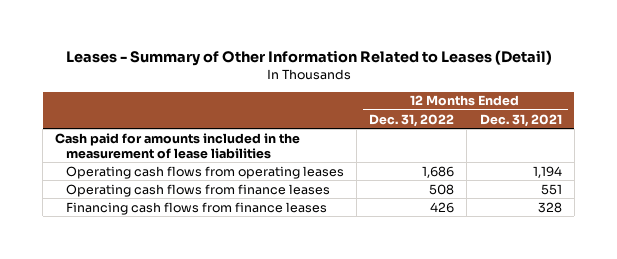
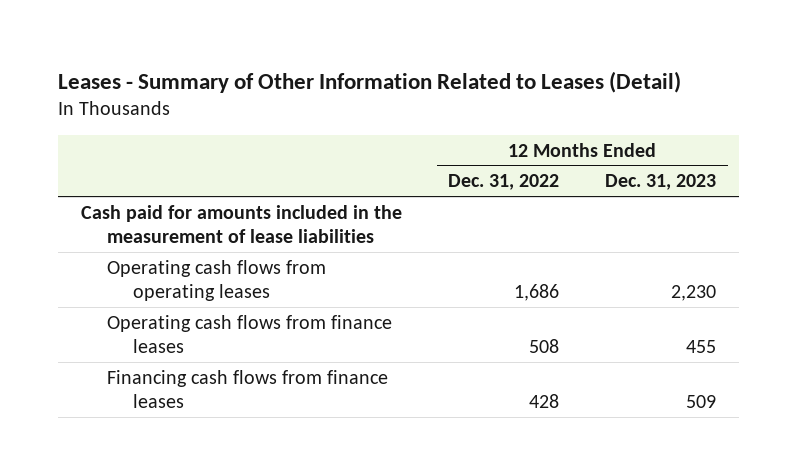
[479,113,562,127] Dec. 31, 2021 -> none
none -> [605,174,717,191] Dec. 31, 2023
[430,201,455,213] 426 -> [529,394,560,409] 428

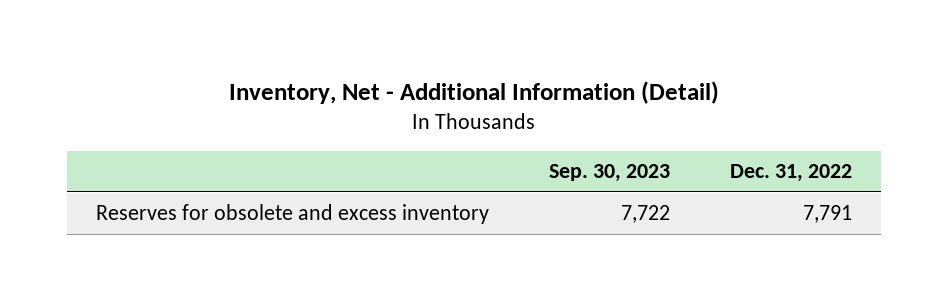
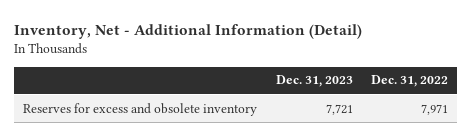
[549,164,671,183] Sep. 30, 2023 -> none
none -> [275,75,353,88] Dec. 31, 2023
[96,204,490,225] Reserves for obsolete and excess inventory -> [23,102,258,116] Reserves for excess and obsolete inventory
[802,205,852,224] 7,791 -> [420,103,448,115] 7,971

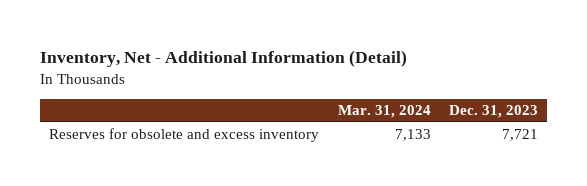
[370,75,448,88] Dec. 31, 2022 -> none
none -> [337,105,431,119] Mar. 31, 2024
[23,102,258,116] Reserves for excess and obsolete inventory -> [49,128,320,143] Reserves for obsolete and excess inventory

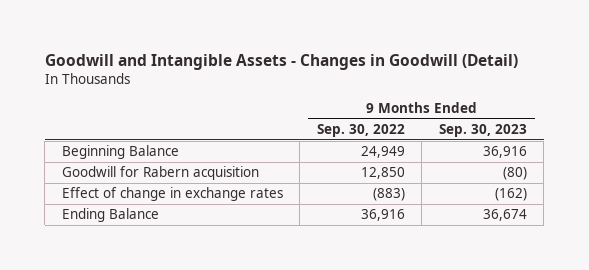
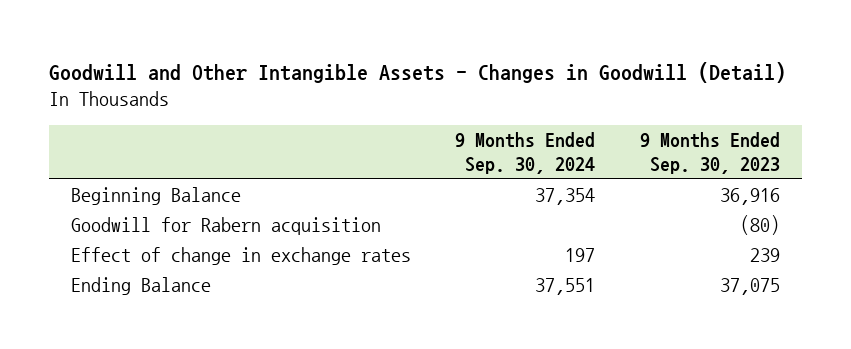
[44,54,518,71] Goodwill and Intangible Assets - Changes in Goodwill (Detail) -> [49,62,787,84] Goodwill and Other Intangible Assets - Changes in Goodwill (Detail)
[316,124,405,138] Sep. 30, 2022 -> none
none -> [455,131,596,174] 9 Months Ended Sep. 30, 2024
[494,188,527,202] (162) -> [749,248,780,263] 239
[482,209,527,222] 36,674 -> [719,278,780,296] 37,075

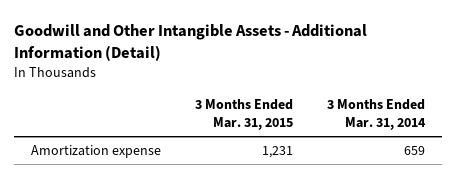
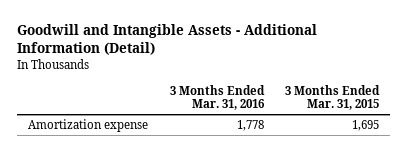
[13,23,367,61] Goodwill and Other Intangible Assets - Additional Information (Detail) -> [17,24,318,56] Goodwill and Intangible Assets - Additional Information (Detail)
[327,99,427,131] 3 Months Ended Mar. 31, 2014 -> none
none -> [169,84,265,111] 3 Months Ended Mar. 31, 2016
[261,146,293,159] 1,231 -> [352,120,380,132] 1,695

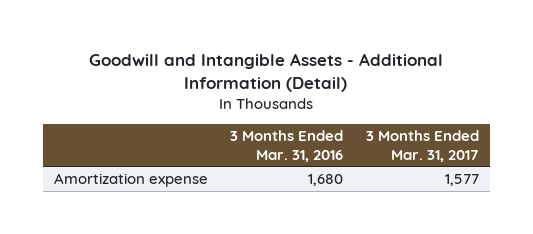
[285,84,381,111] 3 Months Ended Mar. 31, 2015 -> none
none -> [365,130,479,162] 3 Months Ended Mar. 31, 2017
[236,120,264,132] 1,778 -> [308,174,344,187] 1,680

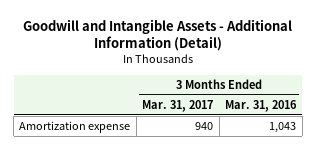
[308,174,344,187] 1,680 -> [269,122,297,134] 1,043
[444,174,479,187] 1,577 -> [195,122,214,131] 940

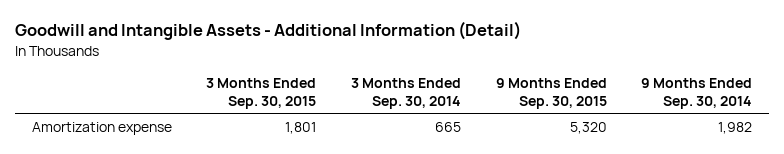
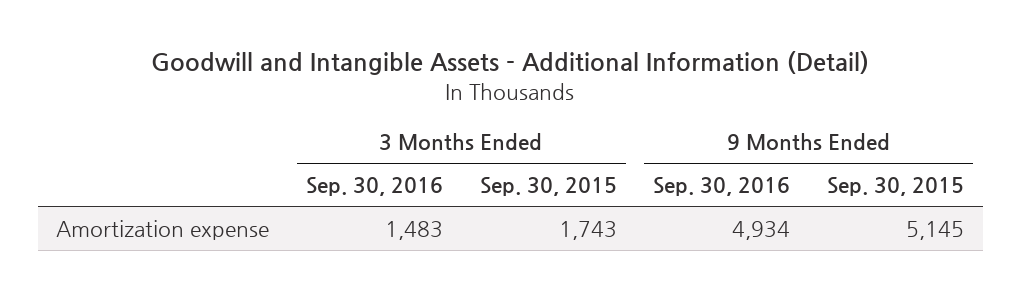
[350,77,461,109] 3 Months Ended Sep. 30, 2014 -> none
[641,77,753,109] 9 Months Ended Sep. 30, 2014 -> none
none -> [305,177,443,197] Sep. 30, 2016
none -> [653,177,791,197] Sep. 30, 2016
[285,121,317,134] 1,801 -> [558,220,617,240] 1,743
[569,121,607,134] 5,320 -> [906,220,965,240] 5,145

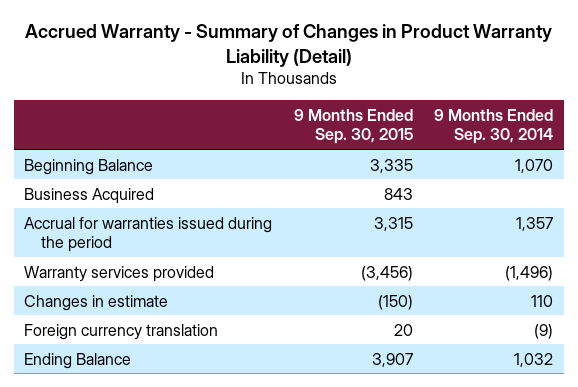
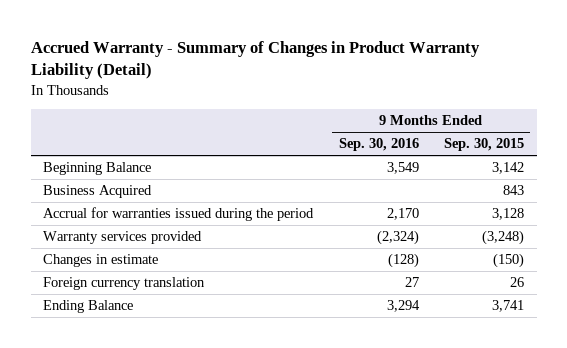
[434,108,554,145] 9 Months Ended Sep. 30, 2014 -> none
none -> [338,138,419,152] Sep. 30, 2016
[369,158,413,173] 3,335 -> [491,162,524,175] 3,142
[373,216,413,231] 3,315 -> [491,208,524,221] 3,128
[360,265,413,281] (3,456) -> [481,230,524,246] (3,248)
[393,323,413,336] 20 -> [509,277,524,288] 26
[371,352,413,367] 3,907 -> [491,300,524,313] 3,741

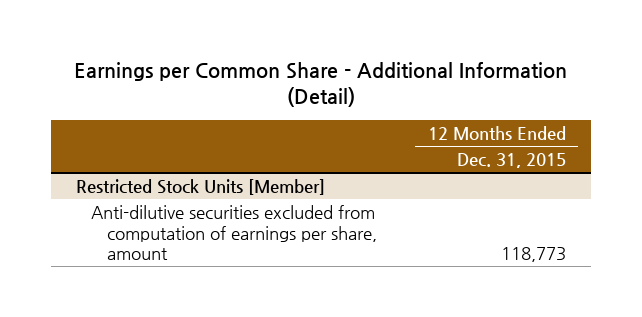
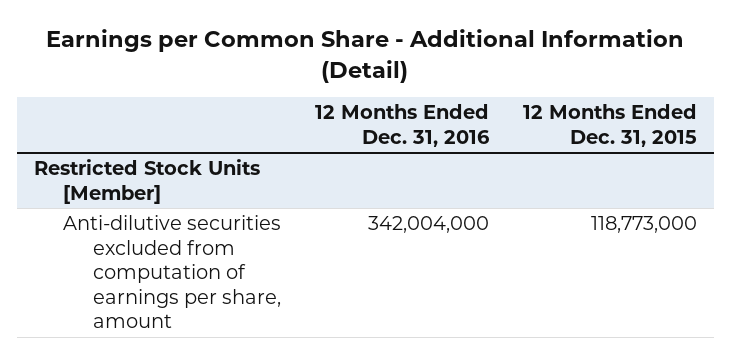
none -> [315,104,491,147] 12 Months Ended Dec. 31, 2016
[500,247,566,263] 118,773 -> [591,216,698,234] 118,773,000

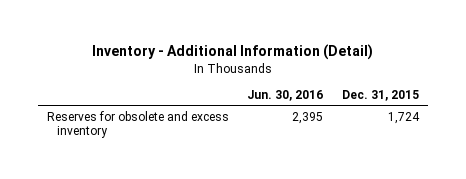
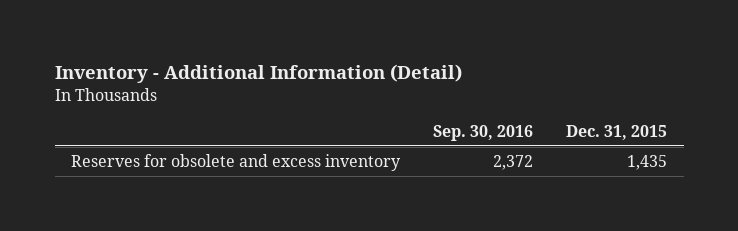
[247,90,324,102] Jun. 30, 2016 -> none
none -> [433,125,534,142] Sep. 30, 2016
[387,111,420,124] 1,724 -> [627,155,668,171] 1,435

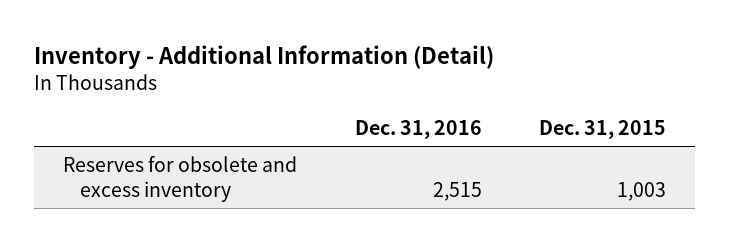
[433,125,534,142] Sep. 30, 2016 -> none
none -> [354,119,482,139] Dec. 31, 2016
[627,155,668,171] 1,435 -> [617,181,667,201] 1,003

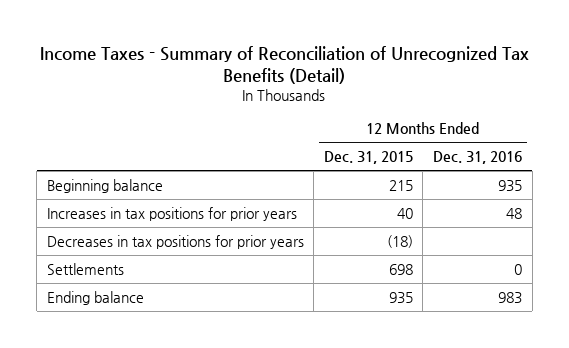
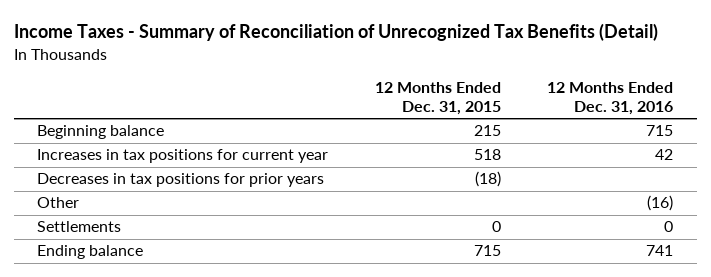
[498,180,523,193] 935 -> [646,125,674,137] 715
[46,207,297,222] Increases in tax positions for prior years -> [37,149,329,164] Increases in tax positions for current year
[396,208,413,220] 40 -> [473,149,501,161] 518
[506,208,523,220] 48 -> [655,149,674,161] 42
none -> [37,197,80,209] Other
[388,264,413,276] 698 -> [491,221,501,233] 0
[388,292,413,305] 935 -> [473,245,501,257] 715
[498,292,523,305] 983 -> [646,245,674,257] 741

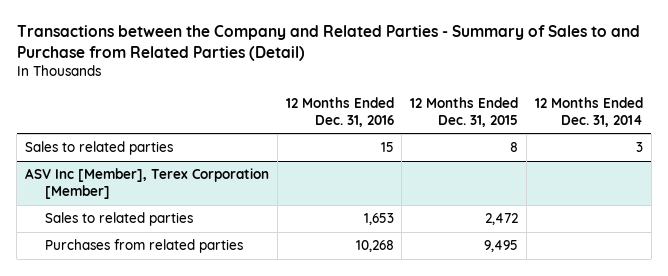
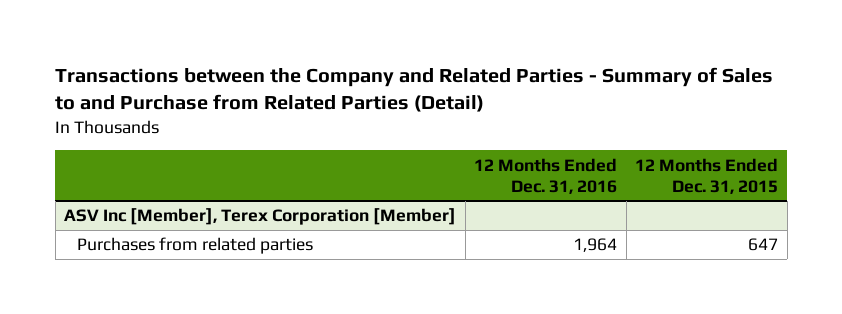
[534,96,643,127] 12 Months Ended Dec. 31, 2014 -> none
[25,141,174,156] Sales to related parties -> none
[45,212,194,227] Sales to related parties -> none
[355,240,394,253] 10,268 -> [573,238,618,253] 1,964
[484,240,519,253] 9,495 -> [748,238,779,252] 647

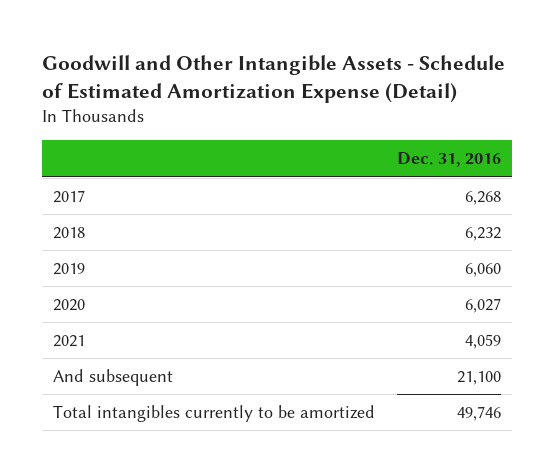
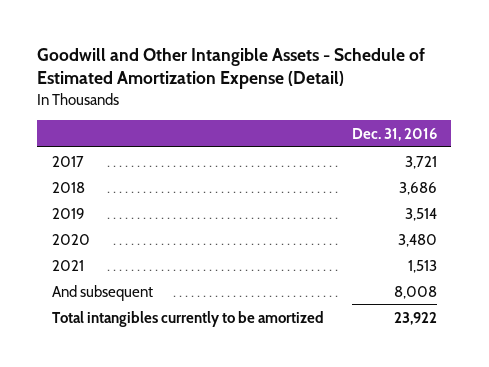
[464,191,501,206] 6,268 -> [404,155,437,169] 3,721
[464,227,501,242] 6,232 -> [398,181,437,195] 3,686
[464,263,501,278] 6,060 -> [404,207,437,221] 3,514
[464,298,501,314] 6,027 -> [397,233,437,247] 3,480
[464,334,501,350] 4,059 -> [407,259,437,273] 1,513
[456,371,501,386] 21,100 -> [393,285,437,299] 8,008
[456,406,501,422] 49,746 -> [393,311,437,325] 23,922

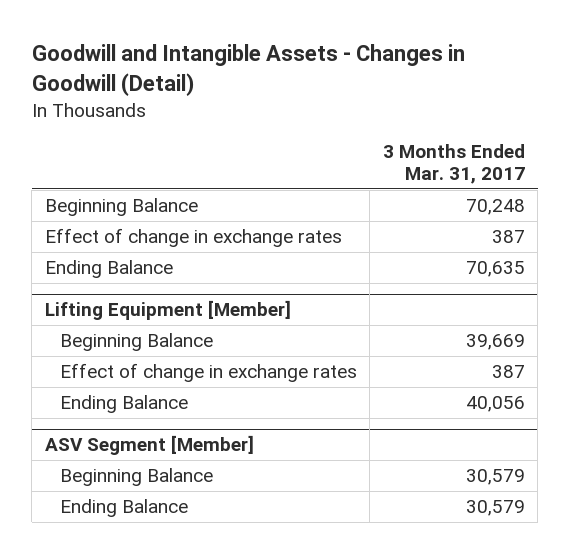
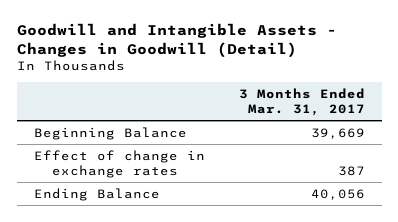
[44,198,198,217] Beginning Balance -> none
[44,228,342,248] Effect of change in exchange rates -> none
[44,260,173,279] Ending Balance -> none
[44,300,291,321] Lifting Equipment [Member] -> none
[44,435,254,456] ASV Segment [Member] -> none
[59,468,213,487] Beginning Balance -> none
[59,499,188,518] Ending Balance -> none

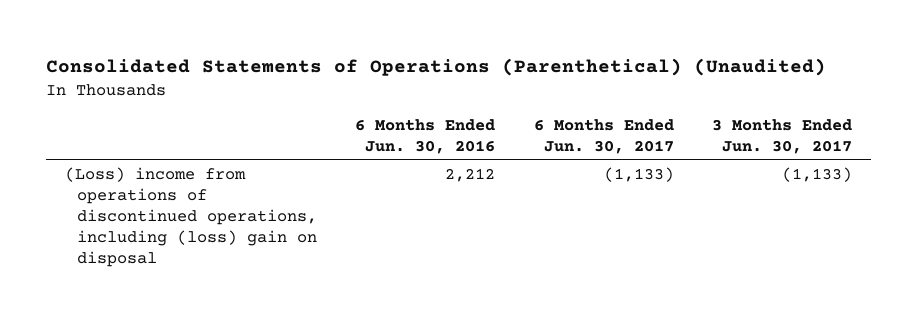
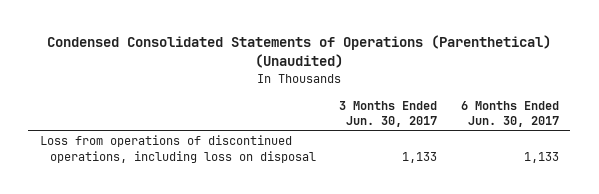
[45,58,826,77] Consolidated Statements of Operations (Parenthetical) (Unaudited) -> [47,35,552,69] Condensed Consolidated Statements of Operations (Parenthetical) (Unaudited)
[355,119,496,155] 6 Months Ended Jun. 30, 2016 -> none
[64,167,317,267] (Loss) income from operations of discontinued operations, including (loss) gain on disposal -> [40,135,317,163] Loss from operations of discontinued operations, including loss on disposal
[603,167,674,183] (1,133) -> [523,151,559,163] 1,133
[781,167,852,183] (1,133) -> [402,151,438,163] 1,133

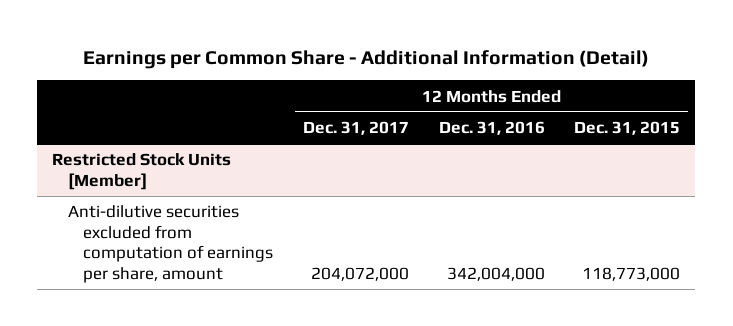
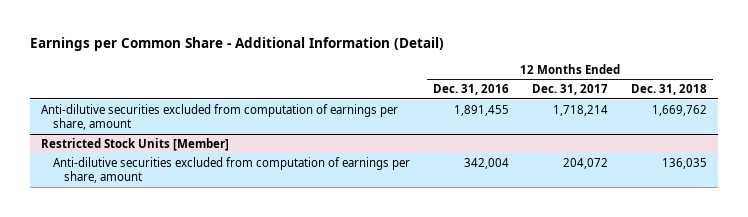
[574,120,681,135] Dec. 31, 2015 -> none
none -> [630,84,707,96] Dec. 31, 2018
none -> [41,103,399,131] Anti-dilutive securities excluded from computation of earnings per share, amount
[310,266,409,281] 204,072,000 -> [562,157,608,169] 204,072
[446,266,545,281] 342,004,000 -> [463,157,509,169] 342,004

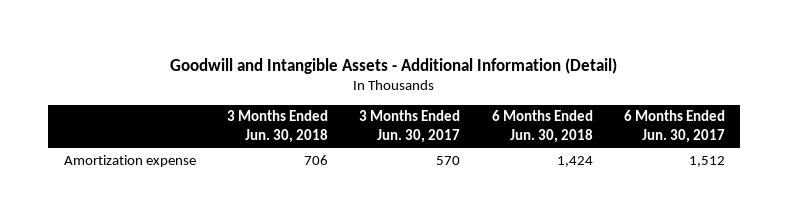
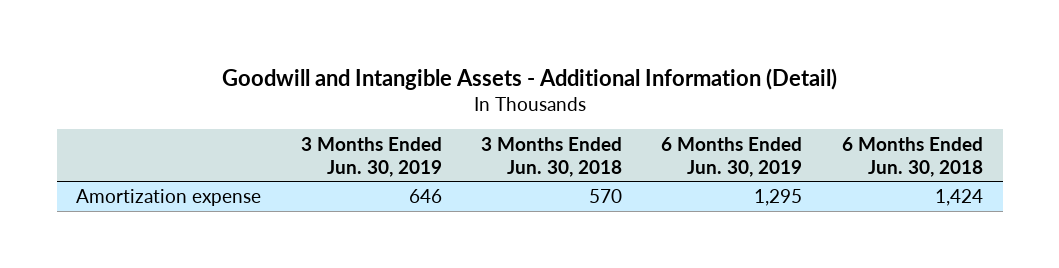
[359,110,461,144] 3 Months Ended Jun. 30, 2017 -> none
[623,110,725,144] 6 Months Ended Jun. 30, 2017 -> none
none -> [300,136,442,177] 3 Months Ended Jun. 30, 2019
none -> [661,136,803,177] 6 Months Ended Jun. 30, 2019
[304,154,329,165] 706 -> [589,189,623,204] 570

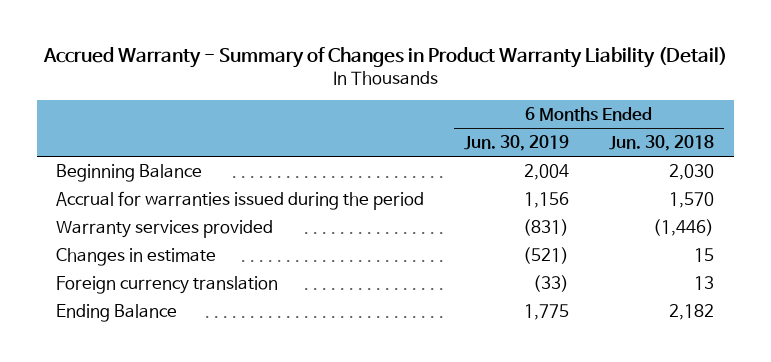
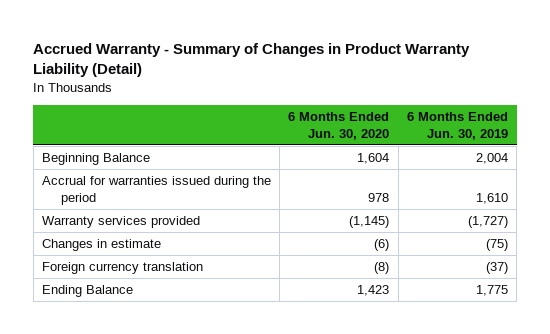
[609,135,715,152] Jun. 30, 2018 -> none
none -> [288,112,390,140] 6 Months Ended Jun. 30, 2020
[524,191,570,208] 1,156 -> [475,192,508,204] 1,610
[523,218,570,236] (831) -> [467,216,508,229] (1,727)
[523,246,570,264] (521) -> [485,239,508,252] (75)
[533,274,570,292] (33) -> [485,262,508,275] (37)

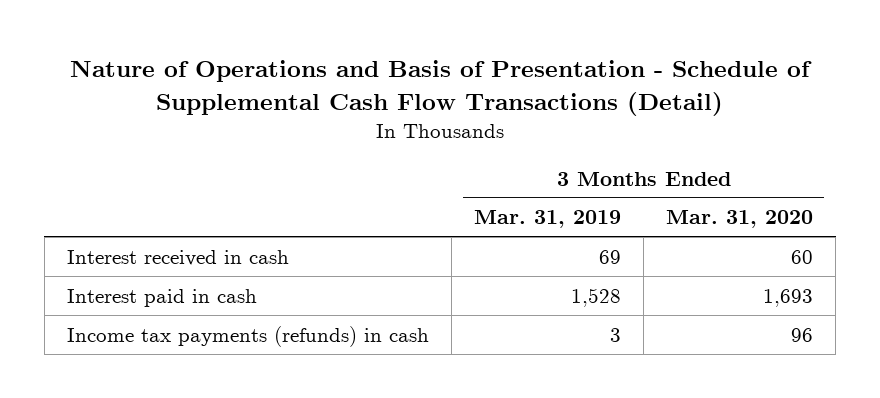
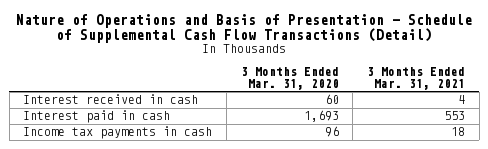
[473,210,621,229] Mar. 31, 2019 -> none
none -> [366,66,465,90] 3 Months Ended Mar. 31, 2021
[66,325,429,347] Income tax payments (refunds) in cash -> [23,126,213,140] Income tax payments in cash

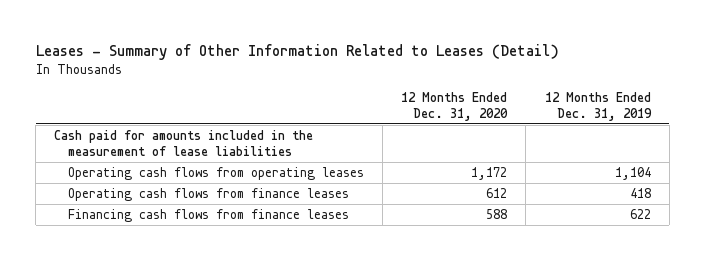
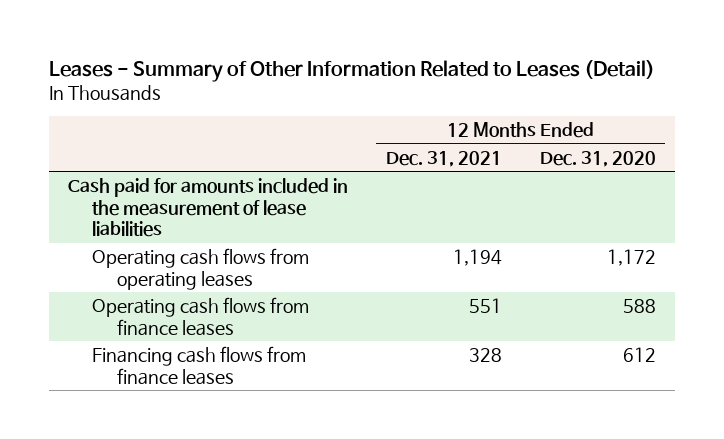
[544,91,652,121] 12 Months Ended Dec. 31, 2019 -> none
none -> [385,150,502,167] Dec. 31, 2021
[486,188,508,199] 612 -> [622,298,656,313] 588
[486,209,508,220] 588 -> [622,346,656,362] 612

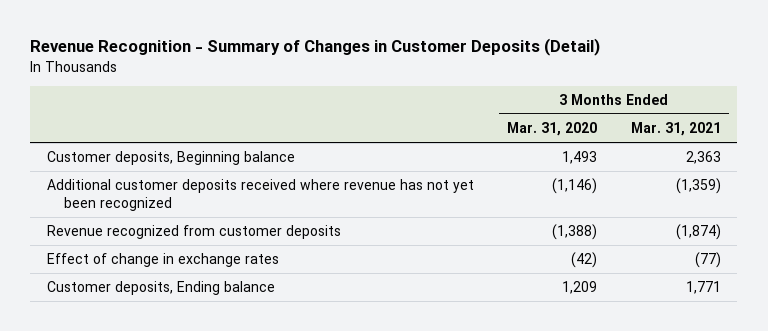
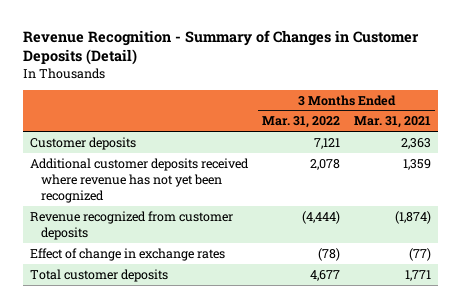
[507,122,598,137] Mar. 31, 2020 -> none
none -> [261,116,340,129] Mar. 31, 2022
[47,151,296,166] Customer deposits, Beginning balance -> [29,136,136,150] Customer deposits
[675,178,721,195] (1,359) -> [403,158,432,170] 1,359
[47,281,276,296] Customer deposits, Ending balance -> [29,268,168,282] Total customer deposits

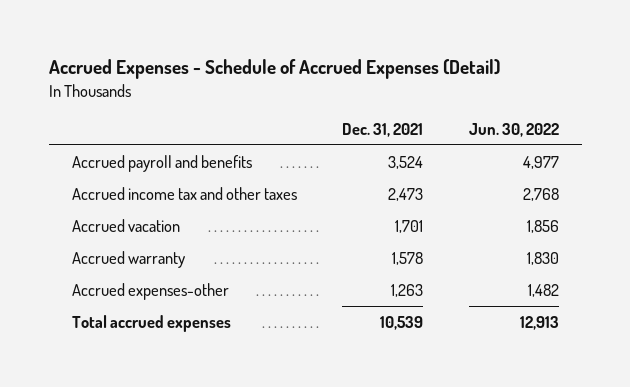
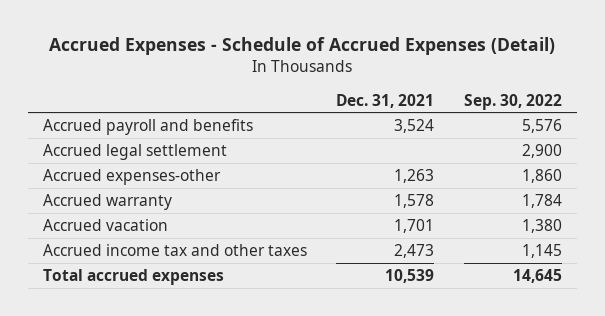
[468,122,559,137] Jun. 30, 2022 -> none
none -> [464,93,563,110] Sep. 30, 2022
none -> [42,144,227,161] Accrued legal settlement
[71,250,185,268] Accrued warranty -> [42,194,172,211] Accrued warranty
[71,218,180,232] Accrued vacation -> [42,219,168,232] Accrued vacation
[71,186,297,200] Accrued income tax and other taxes -> [42,244,307,257] Accrued income tax and other taxes

